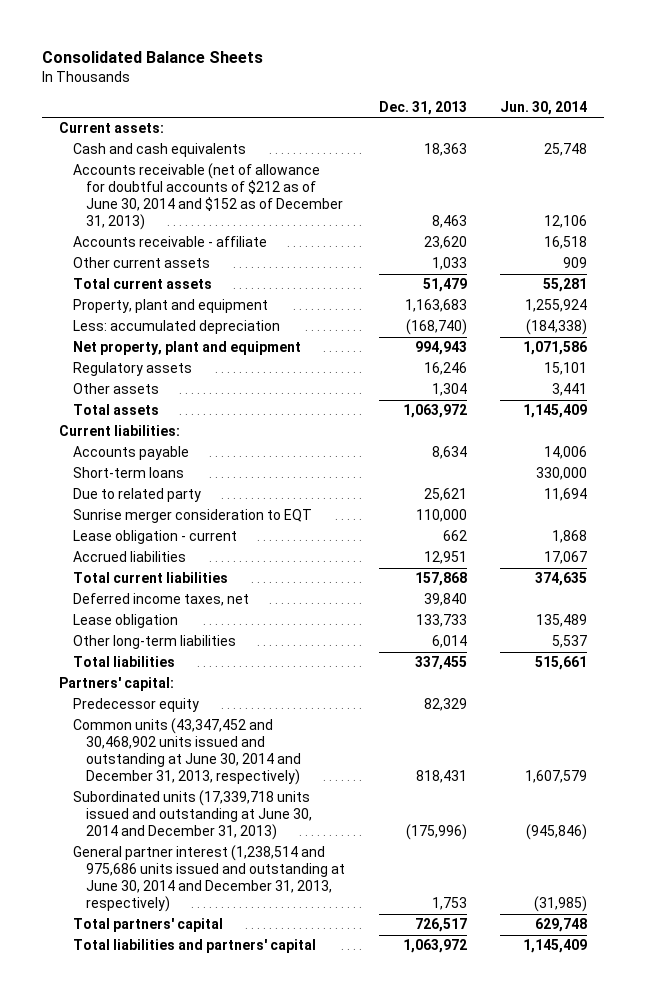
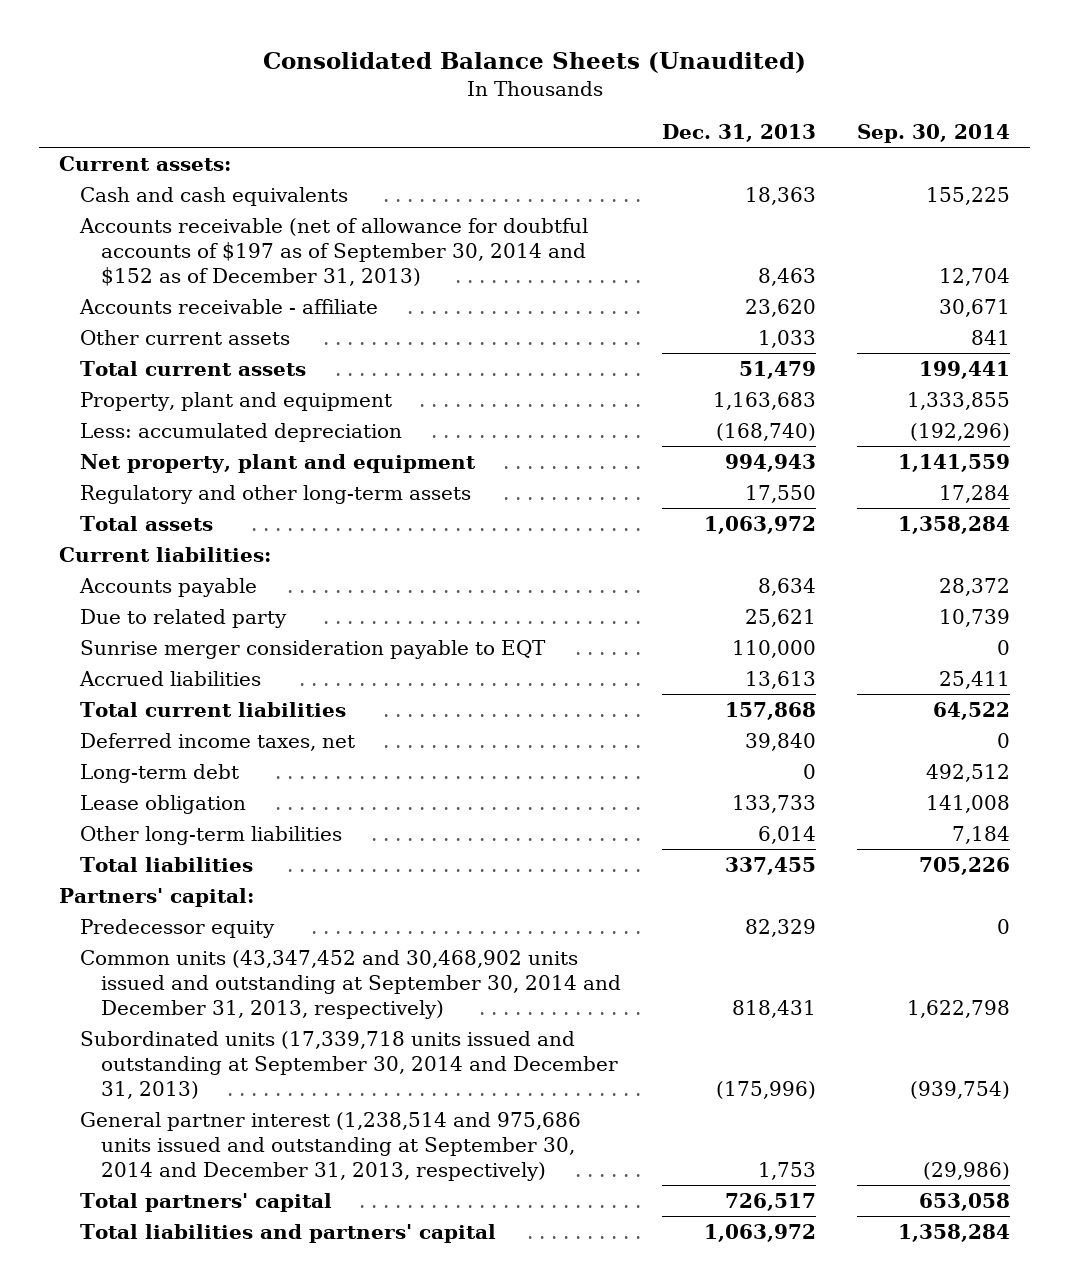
[41,51,263,64] Consolidated Balance Sheets -> [262,52,806,74] Consolidated Balance Sheets (Unaudited)
[499,100,587,115] Jun. 30, 2014 -> none
none -> [856,123,1010,143] Sep. 30, 2014
[72,163,344,230] Accounts receivable (net of allowance for doubtful accounts of $212 as of June 30, 2014 and $152 as of December 31, 2013) -> [78,217,588,286] Accounts receivable (net of allowance for doubtful accounts of $197 as of September 30, 2014 and $152 as of December 31, 2013)
[72,383,159,395] Other assets -> none
[72,362,192,377] Regulatory assets -> [79,484,471,504] Regulatory and other long-term assets
[423,362,467,376] 16,246 -> [744,484,816,503] 17,550
[72,467,184,479] Short-term loans -> none
[72,530,237,545] Lease obligation - current -> none
[72,509,312,524] Sunrise merger consideration to EQT -> [79,639,546,659] Sunrise merger consideration payable to EQT
[423,551,467,565] 12,951 -> [744,670,816,689] 13,613
none -> [79,763,239,783] Long-term debt
[72,718,302,785] Common units (43,347,452 and 30,468,902 units issued and outstanding at June 30, 2014 and December 31, 2013, respectively) -> [79,949,621,1019] Common units (43,347,452 and 30,468,902 units issued and outstanding at September 30, 2014 and December 31, 2013, respectively)
[72,790,313,841] Subordinated units (17,339,718 units issued and outstanding at June 30, 2014 and December 31, 2013) -> [79,1030,618,1099] Subordinated units (17,339,718 units issued and outstanding at September 30, 2014 and December 31, 2013)
[72,845,346,912] General partner interest (1,238,514 and 975,686 units issued and outstanding at June 30, 2014 and December 31, 2013, respectively) -> [79,1111,581,1181] General partner interest (1,238,514 and 975,686 units issued and outstanding at September 30, 2014 and December 31, 2013, respectively)

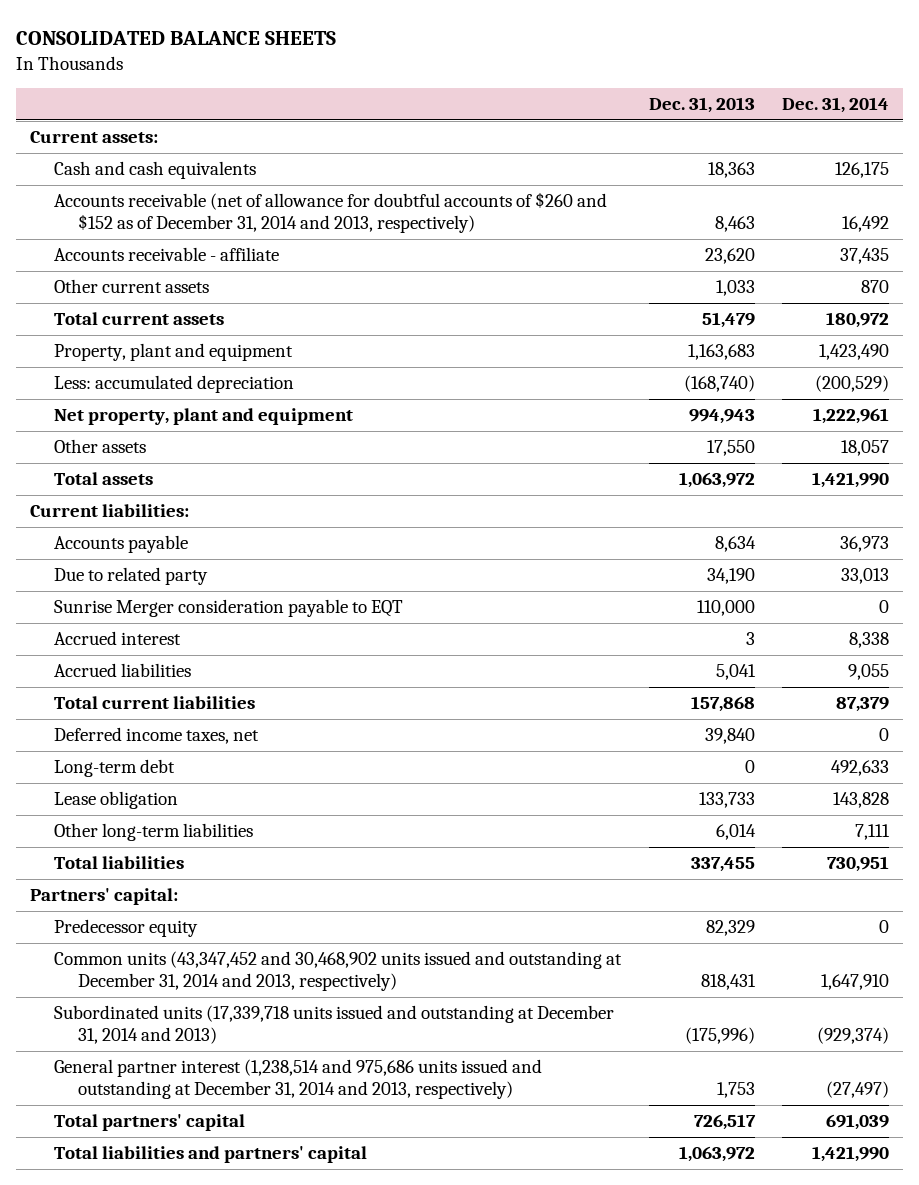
[262,52,806,74] Consolidated Balance Sheets (Unaudited) -> [16,30,337,45] CONSOLIDATED BALANCE SHEETS
[856,123,1010,143] Sep. 30, 2014 -> none
none -> [782,97,890,114] Dec. 31, 2014
[78,217,588,286] Accounts receivable (net of allowance for doubtful accounts of $197 as of September 30, 2014 and $152 as of December 31, 2013) -> [54,192,608,234] Accounts receivable (net of allowance for doubtful accounts of $260 and $152 as of December 31, 2014 and 2013, respectively)
[79,484,471,504] Regulatory and other long-term assets -> [54,439,147,454] Other assets
[744,608,816,627] 25,621 -> [706,568,755,585] 34,190
[79,639,546,659] Sunrise merger consideration payable to EQT -> [54,599,404,618] Sunrise Merger consideration payable to EQT
none -> [54,631,182,646] Accrued interest
[744,670,816,689] 13,613 -> [715,664,756,681] 5,041
[79,949,621,1019] Common units (43,347,452 and 30,468,902 units issued and outstanding at September 30, 2014 and December 31, 2013, respectively) -> [54,951,623,992] Common units (43,347,452 and 30,468,902 units issued and outstanding at December 31, 2014 and 2013, respectively)
[79,1030,618,1099] Subordinated units (17,339,718 units issued and outstanding at September 30, 2014 and December 31, 2013) -> [54,1005,615,1045] Subordinated units (17,339,718 units issued and outstanding at December 31, 2014 and 2013)
[79,1111,581,1181] General partner interest (1,238,514 and 975,686 units issued and outstanding at September 30, 2014 and December 31, 2013, respectively) -> [54,1059,543,1100] General partner interest (1,238,514 and 975,686 units issued and outstanding at December 31, 2014 and 2013, respectively)

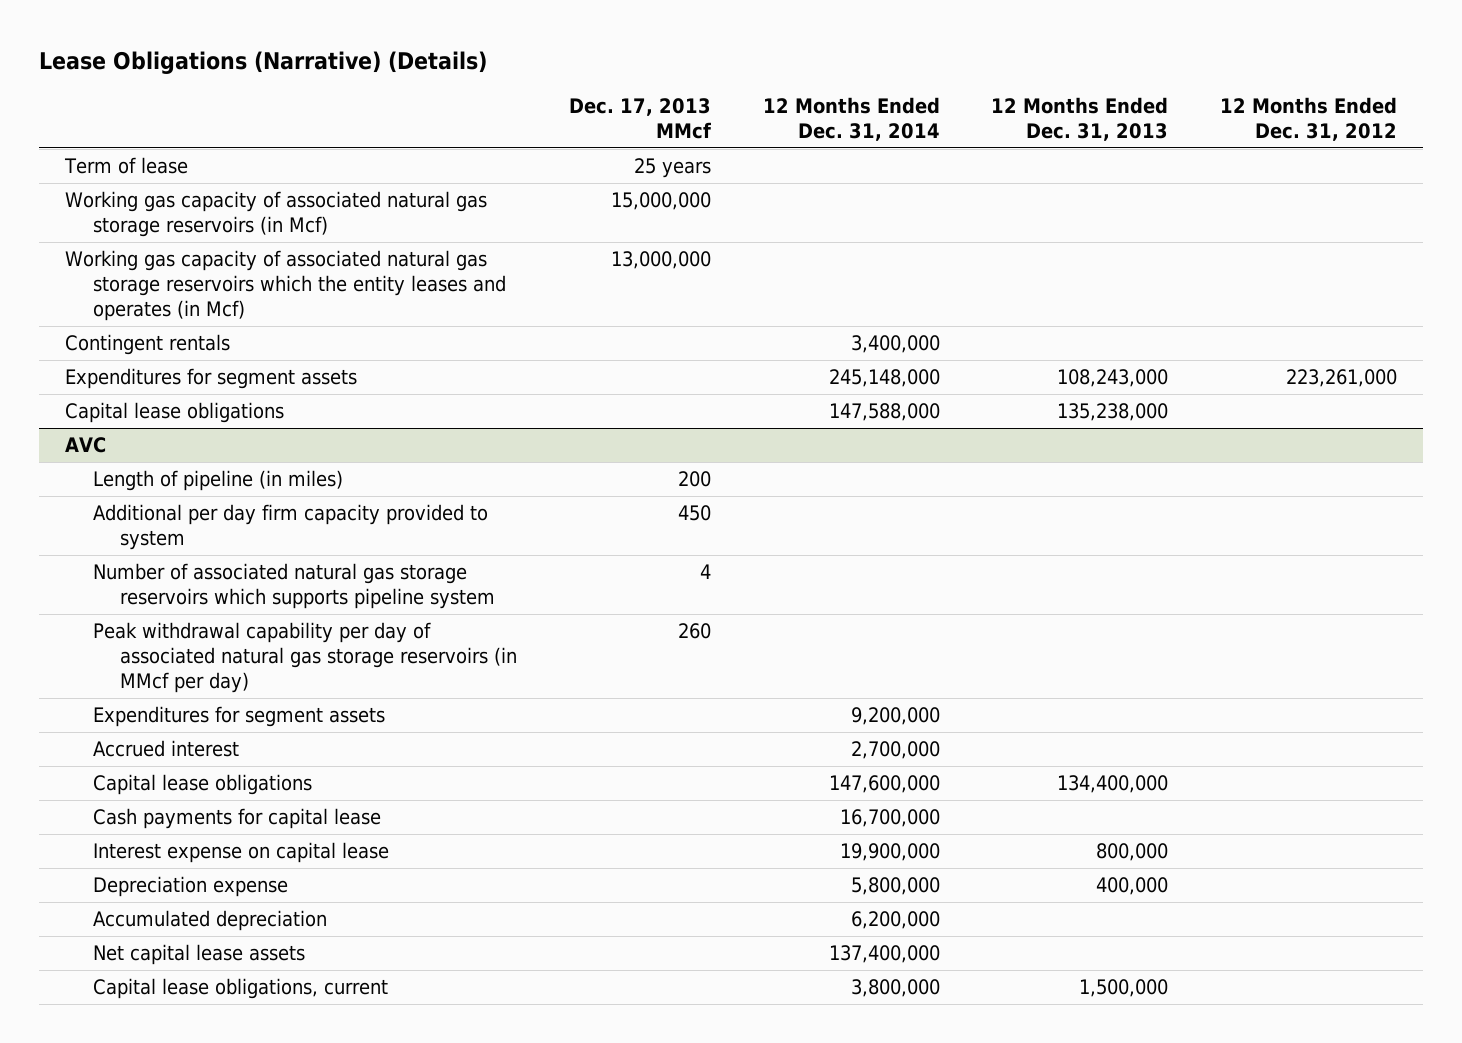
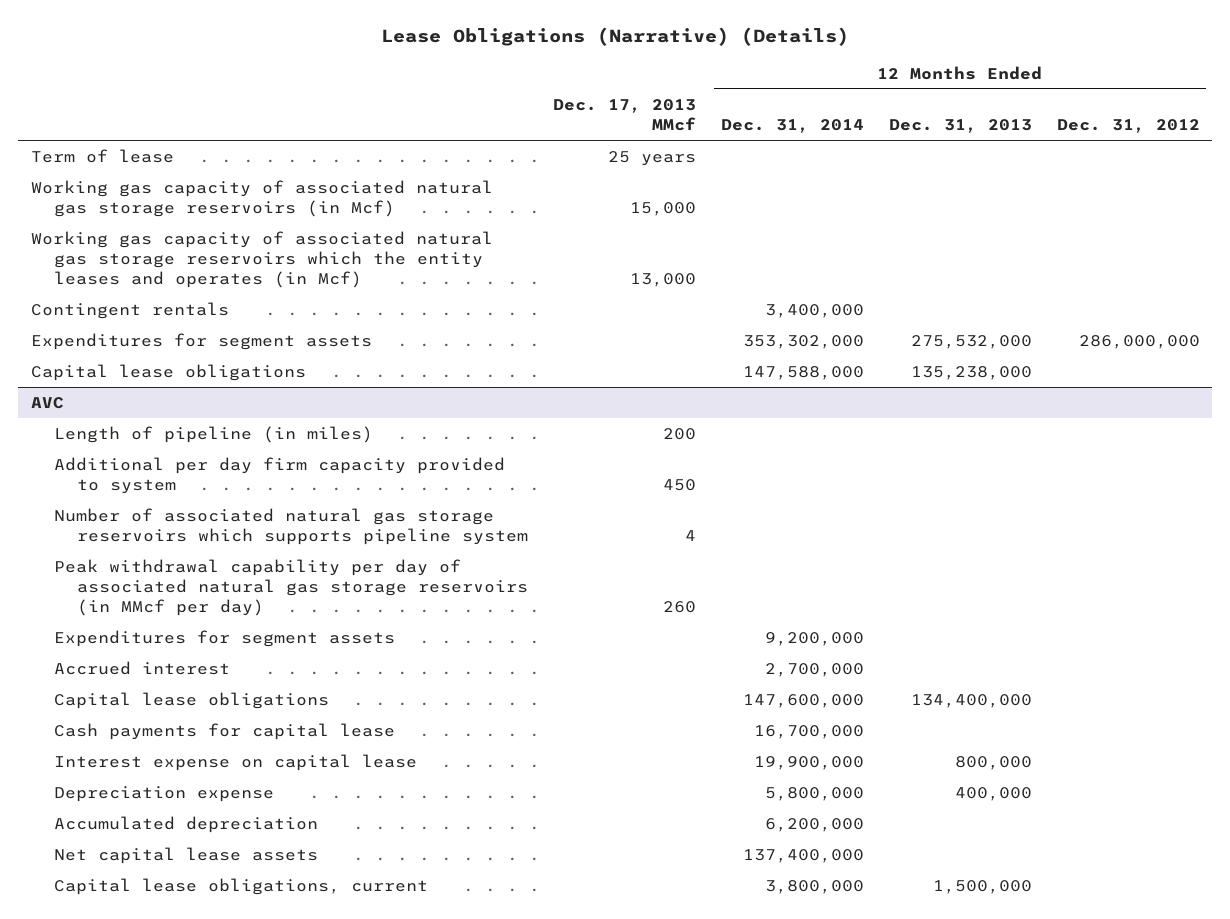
[610,192,711,211] 15,000,000 -> [629,202,696,217] 15,000
[610,251,711,270] 13,000,000 -> [629,273,696,288] 13,000
[828,369,940,388] 245,148,000 -> [742,335,864,350] 353,302,000
[1057,369,1169,388] 108,243,000 -> [910,335,1032,350] 275,532,000
[1285,369,1397,388] 223,261,000 -> [1078,335,1200,350] 286,000,000

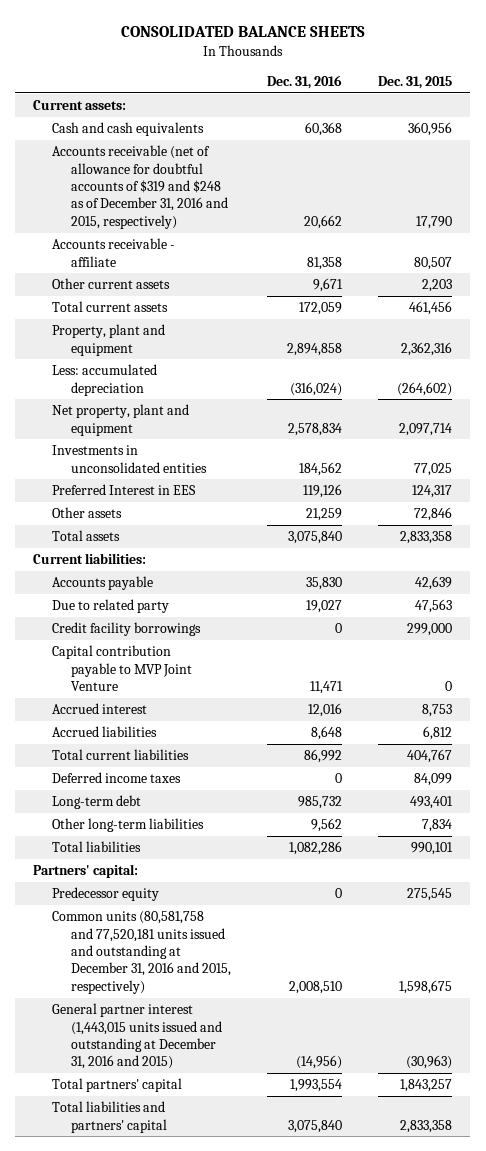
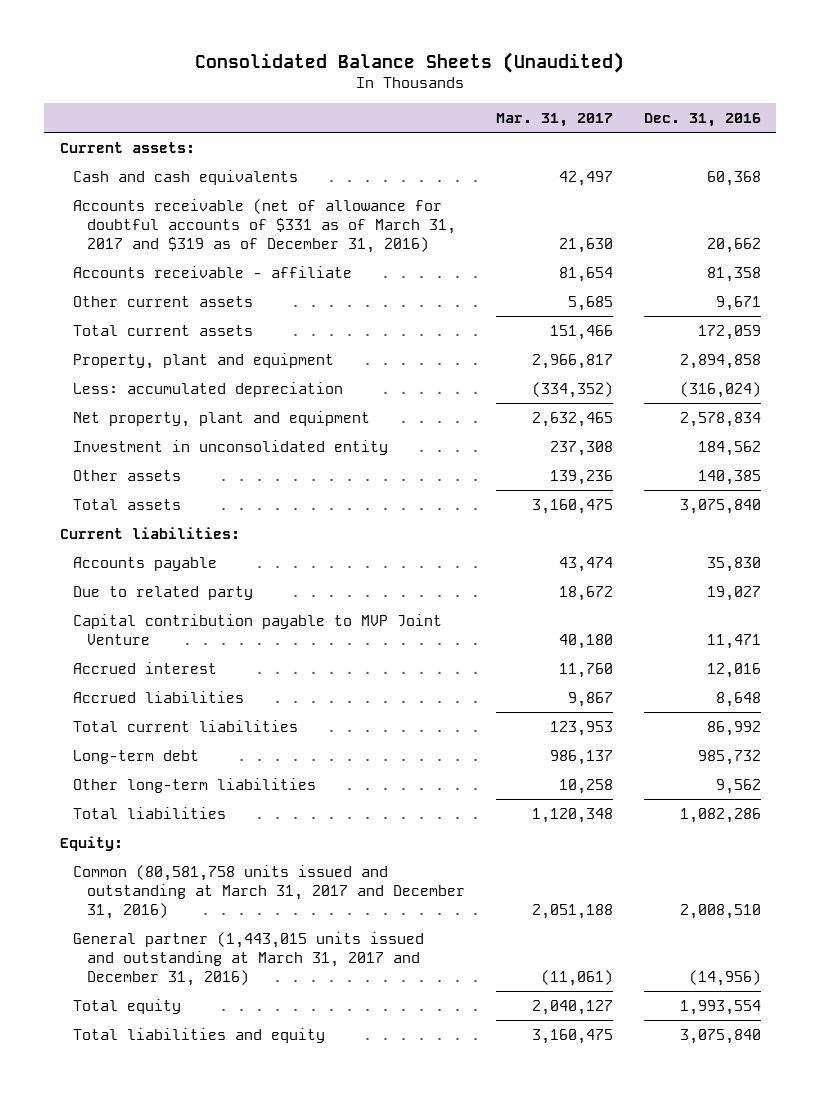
[120,25,365,37] CONSOLIDATED BALANCE SHEETS -> [195,51,625,73] Consolidated Balance Sheets (Unaudited)
[378,75,453,89] Dec. 31, 2015 -> none
none -> [495,112,613,127] Mar. 31, 2017
[52,145,229,229] Accounts receivable (net of allowance for doubtful accounts of $319 and $248 as of December 31, 2016 and 2015, respectively) -> [73,198,457,253] Accounts receivable (net of allowance for doubtful accounts of $331 as of March 31, 2017 and $319 as of December 31, 2016)
[52,484,197,496] Preferred Interest in EES -> none
[52,445,208,473] Investments in unconsolidated entities -> [73,439,389,455] Investment in unconsolidated entity
[306,508,343,522] 21,259 -> [697,469,761,485] 140,385
[52,622,202,637] Credit facility borrowings -> none
[52,772,182,784] Deferred income taxes -> none
[52,887,160,902] Predecessor equity -> none
[33,864,139,879] Partners' capital: -> [59,835,123,851] Equity:
[52,911,232,994] Common units (80,581,758 and 77,520,181 units issued and outstanding at December 31, 2016 and 2015, respectively) -> [73,864,466,919] Common (80,581,758 units issued and outstanding at March 31, 2017 and December 31, 2016)
[52,1003,223,1070] General partner interest (1,443,015 units issued and outstanding at December 31, 2016 and 2015) -> [73,931,425,986] General partner (1,443,015 units issued and outstanding at March 31, 2017 and December 31, 2016)
[52,1078,183,1093] Total partners' capital -> [73,998,182,1014] Total equity
[52,1101,168,1133] Total liabilities and partners' capital -> [73,1027,326,1043] Total liabilities and equity

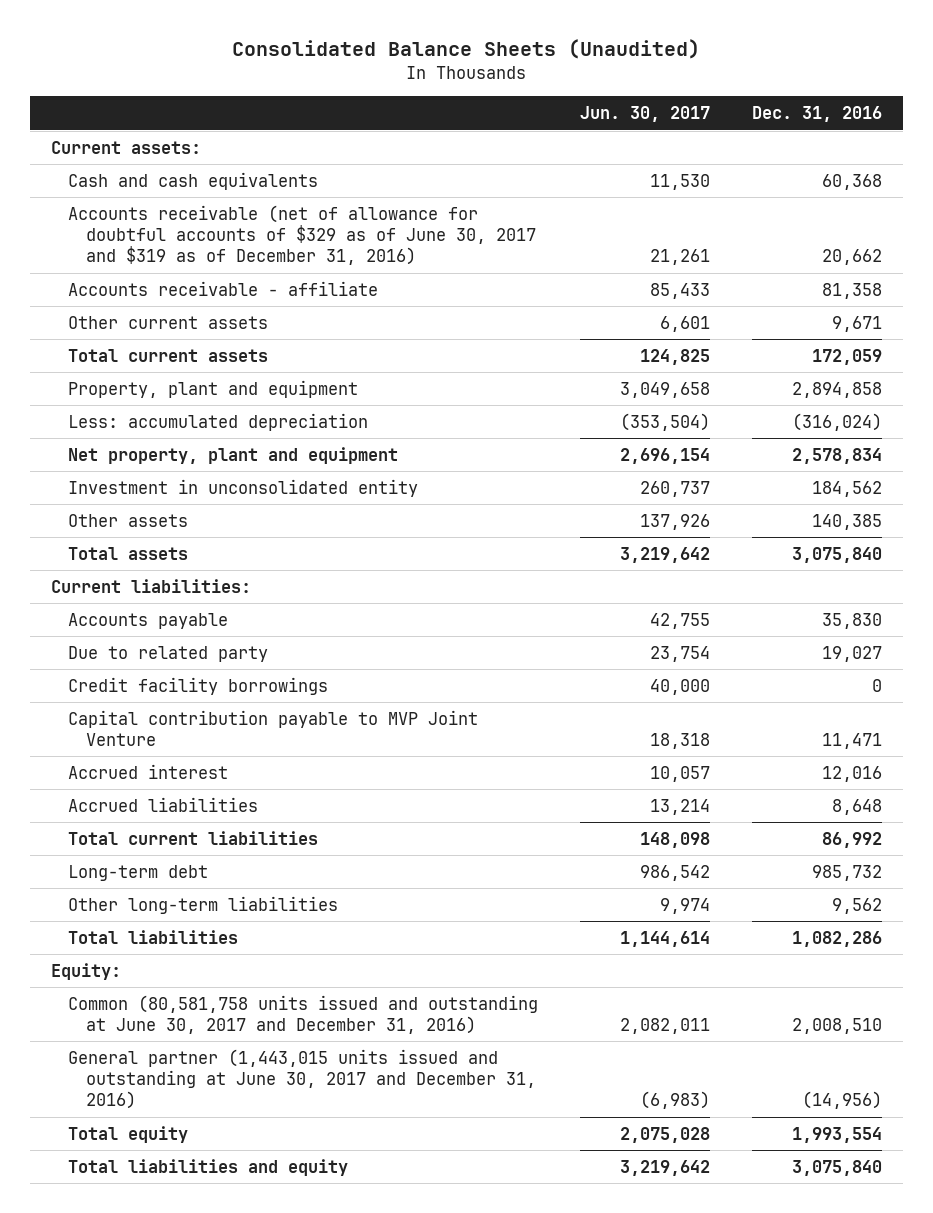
[495,112,613,127] Mar. 31, 2017 -> none
none -> [580,106,711,123] Jun. 30, 2017
[73,198,457,253] Accounts receivable (net of allowance for doubtful accounts of $331 as of March 31, 2017 and $319 as of December 31, 2016) -> [68,204,536,266] Accounts receivable (net of allowance for doubtful accounts of $329 as of June 30, 2017 and $319 as of December 31, 2016)
none -> [68,676,329,695] Credit facility borrowings
[73,864,466,919] Common (80,581,758 units issued and outstanding at March 31, 2017 and December 31, 2016) -> [68,994,539,1035] Common (80,581,758 units issued and outstanding at June 30, 2017 and December 31, 2016)
[73,931,425,986] General partner (1,443,015 units issued and outstanding at March 31, 2017 and December 31, 2016) -> [68,1048,536,1110] General partner (1,443,015 units issued and outstanding at June 30, 2017 and December 31, 2016)

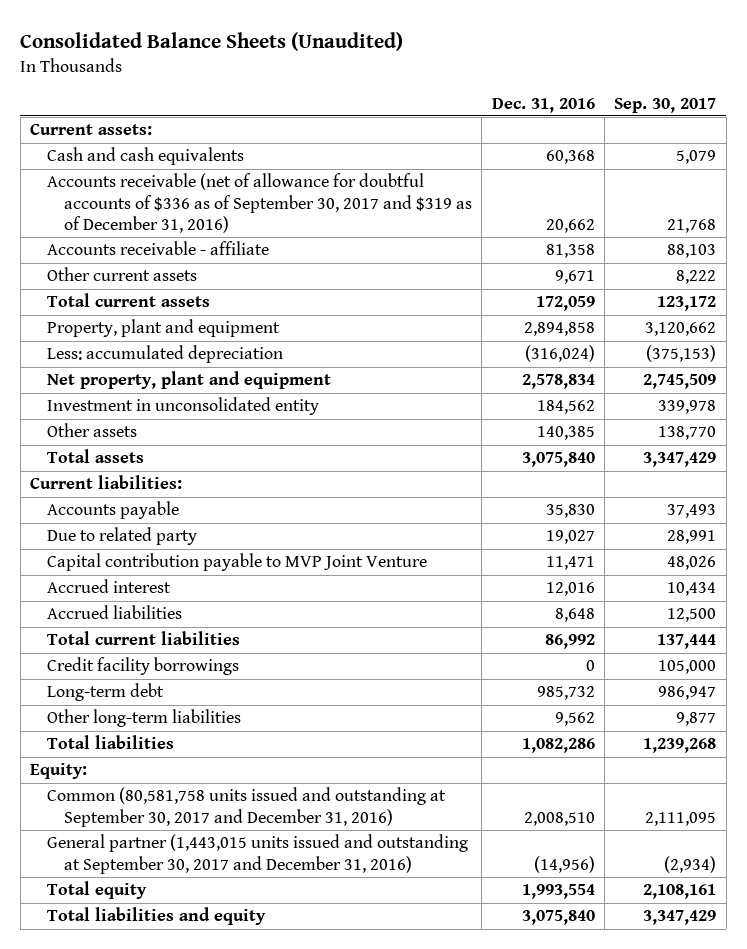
[580,106,711,123] Jun. 30, 2017 -> none
none -> [614,97,717,113] Sep. 30, 2017
[68,204,536,266] Accounts receivable (net of allowance for doubtful accounts of $329 as of June 30, 2017 and $319 as of December 31, 2016) -> [47,173,472,233] Accounts receivable (net of allowance for doubtful accounts of $336 as of September 30, 2017 and $319 as of December 31, 2016)
[68,676,329,695] Credit facility borrowings -> [47,657,240,676] Credit facility borrowings
[68,994,539,1035] Common (80,581,758 units issued and outstanding at June 30, 2017 and December 31, 2016) -> [47,787,447,827] Common (80,581,758 units issued and outstanding at September 30, 2017 and December 31, 2016)
[68,1048,536,1110] General partner (1,443,015 units issued and outstanding at June 30, 2017 and December 31, 2016) -> [47,834,469,874] General partner (1,443,015 units issued and outstanding at September 30, 2017 and December 31, 2016)

